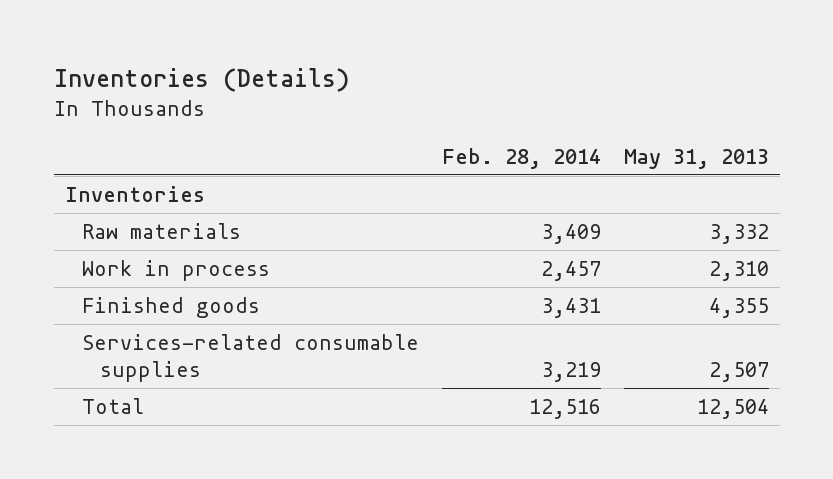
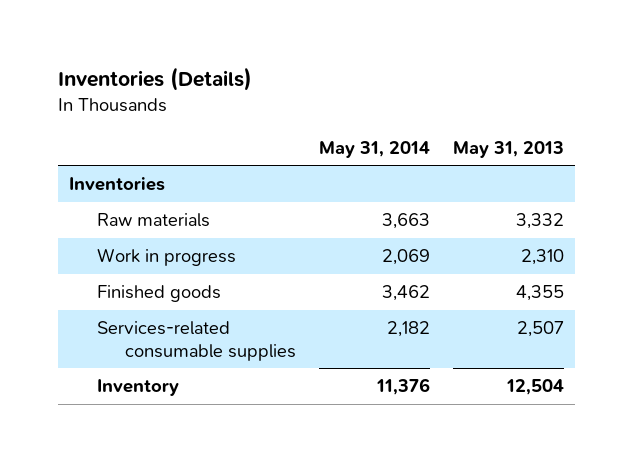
[441,147,601,169] Feb. 28, 2014 -> none
none -> [318,140,430,158] May 31, 2014
[82,259,271,281] Work in process -> [96,248,236,267] Work in progress
[82,397,145,414] Total -> [96,379,179,397] Inventory

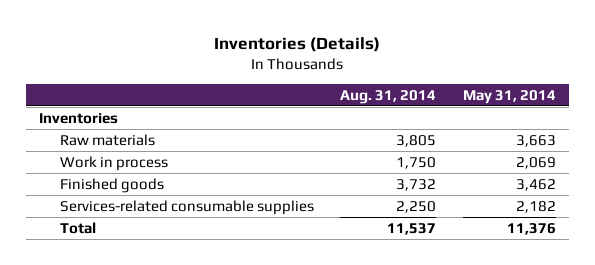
[452,140,564,158] May 31, 2013 -> none
none -> [340,89,437,104] Aug. 31, 2014
[96,248,236,267] Work in progress -> [59,155,168,171] Work in process
[96,379,179,397] Inventory -> [59,221,96,234] Total

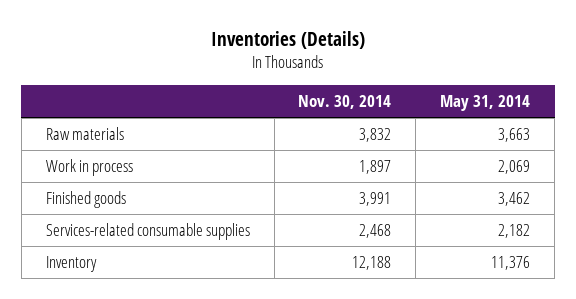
[340,89,437,104] Aug. 31, 2014 -> none
none -> [298,94,392,109] Nov. 30, 2014
[39,112,119,124] Inventories -> none
[59,221,96,234] Total -> [45,255,97,272] Inventory

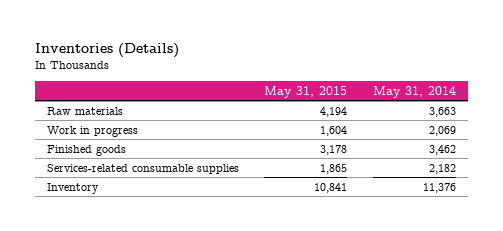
[298,94,392,109] Nov. 30, 2014 -> none
none -> [264,85,348,98] May 31, 2015
[45,158,133,176] Work in process -> [47,125,139,137] Work in progress

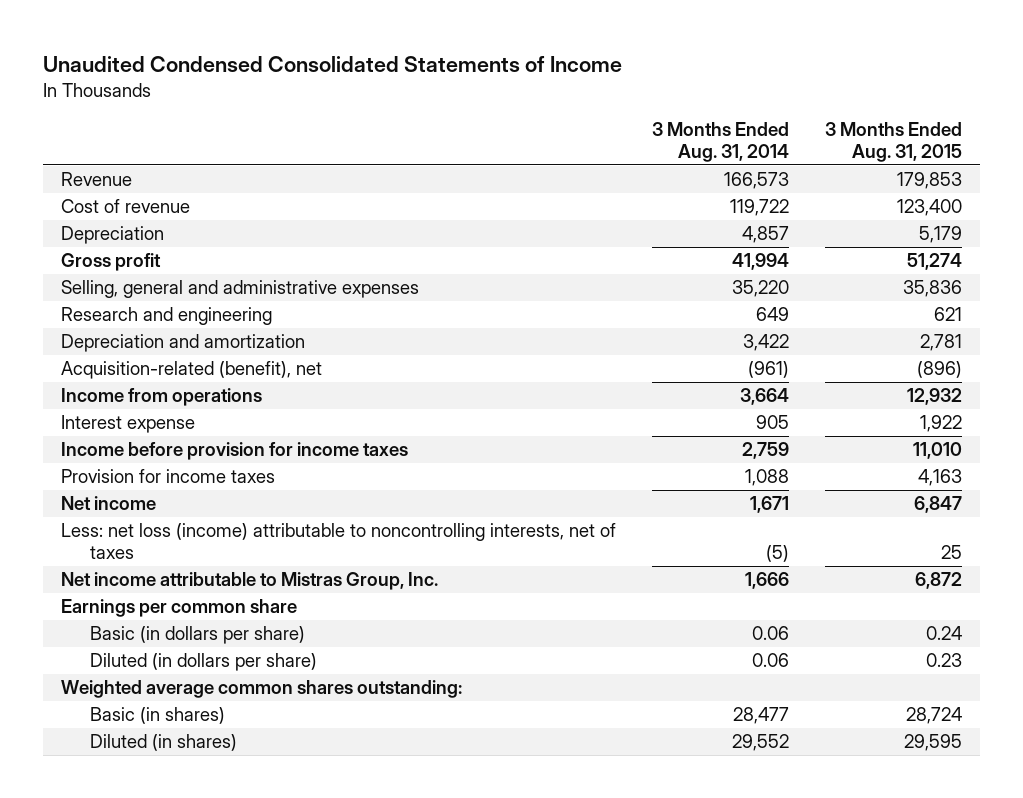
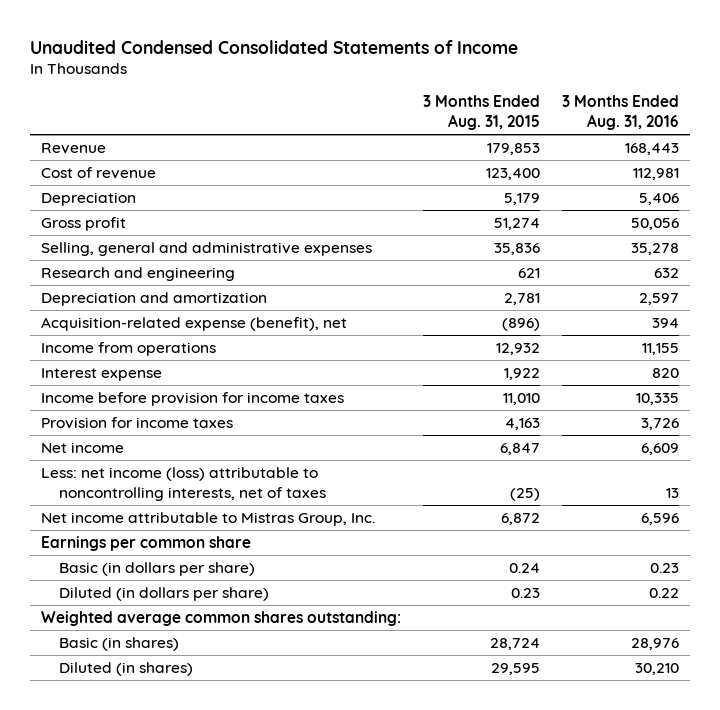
[652,122,790,163] 3 Months Ended Aug. 31, 2014 -> none
none -> [562,95,680,131] 3 Months Ended Aug. 31, 2016
[61,361,323,380] Acquisition-related (benefit), net -> [40,317,347,332] Acquisition-related expense (benefit), net
[61,523,617,559] Less: net loss (income) attributable to noncontrolling interests, net of taxes -> [40,467,327,501] Less: net income (loss) attributable to noncontrolling interests, net of taxes
[941,544,963,559] 25 -> [510,487,541,501] (25)

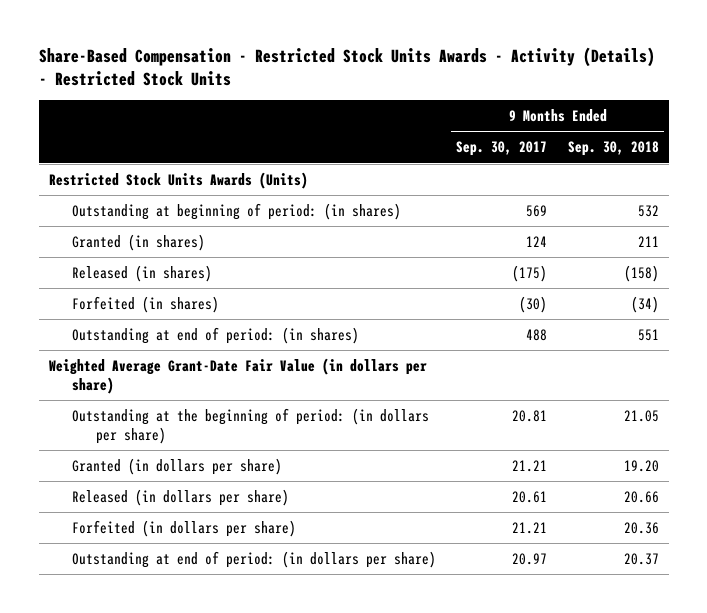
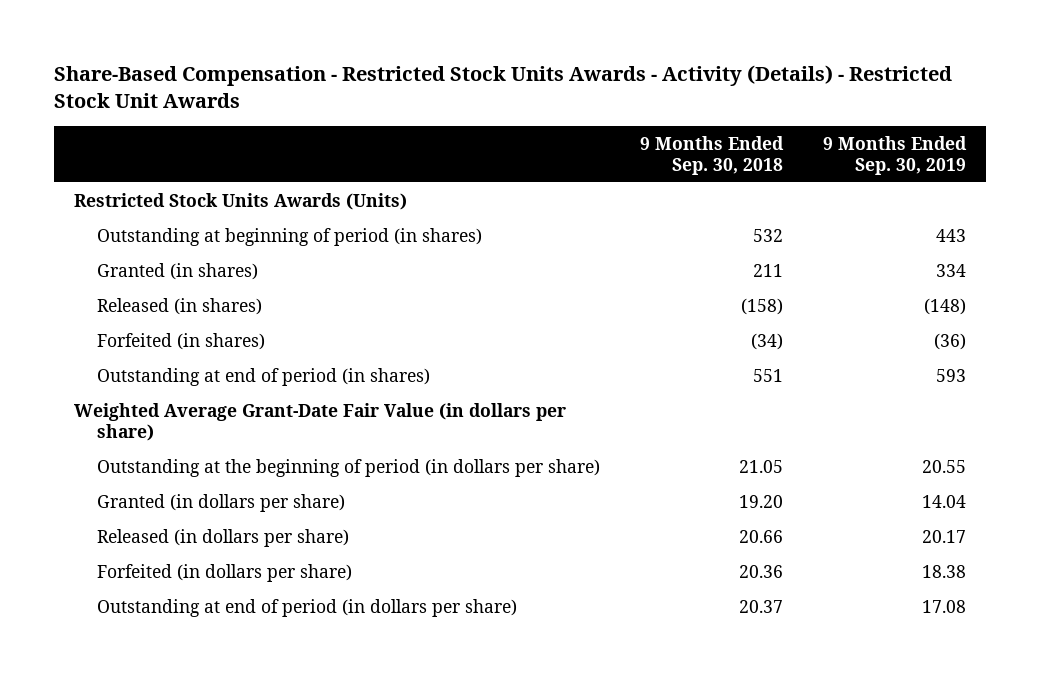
[38,46,655,87] Share-Based Compensation - Restricted Stock Units Awards - Activity (Details) - Restricted Stock Units -> [54,65,953,109] Share-Based Compensation - Restricted Stock Units Awards - Activity (Details) - Restricted Stock Unit Awards
[456,141,548,157] Sep. 30, 2017 -> none
none -> [822,135,967,175] 9 Months Ended Sep. 30, 2019
[72,202,402,220] Outstanding at beginning of period: (in shares) -> [96,227,482,246] Outstanding at beginning of period (in shares)
[72,326,360,344] Outstanding at end of period: (in shares) -> [96,367,430,386] Outstanding at end of period (in shares)
[72,407,430,444] Outstanding at the beginning of period: (in dollars per share) -> [96,458,600,477] Outstanding at the beginning of period (in dollars per share)
[72,550,437,568] Outstanding at end of period: (in dollars per share) -> [96,598,517,617] Outstanding at end of period (in dollars per share)

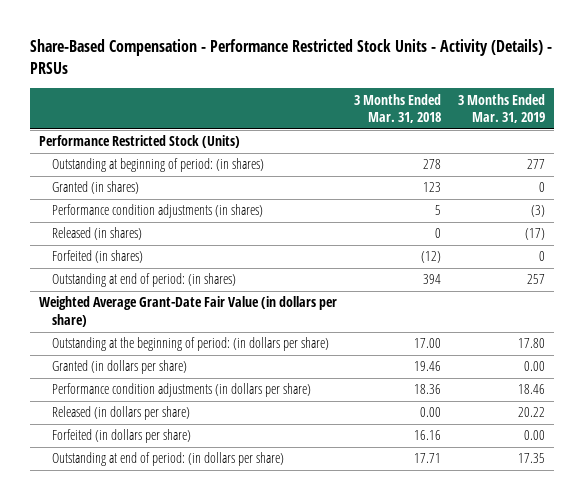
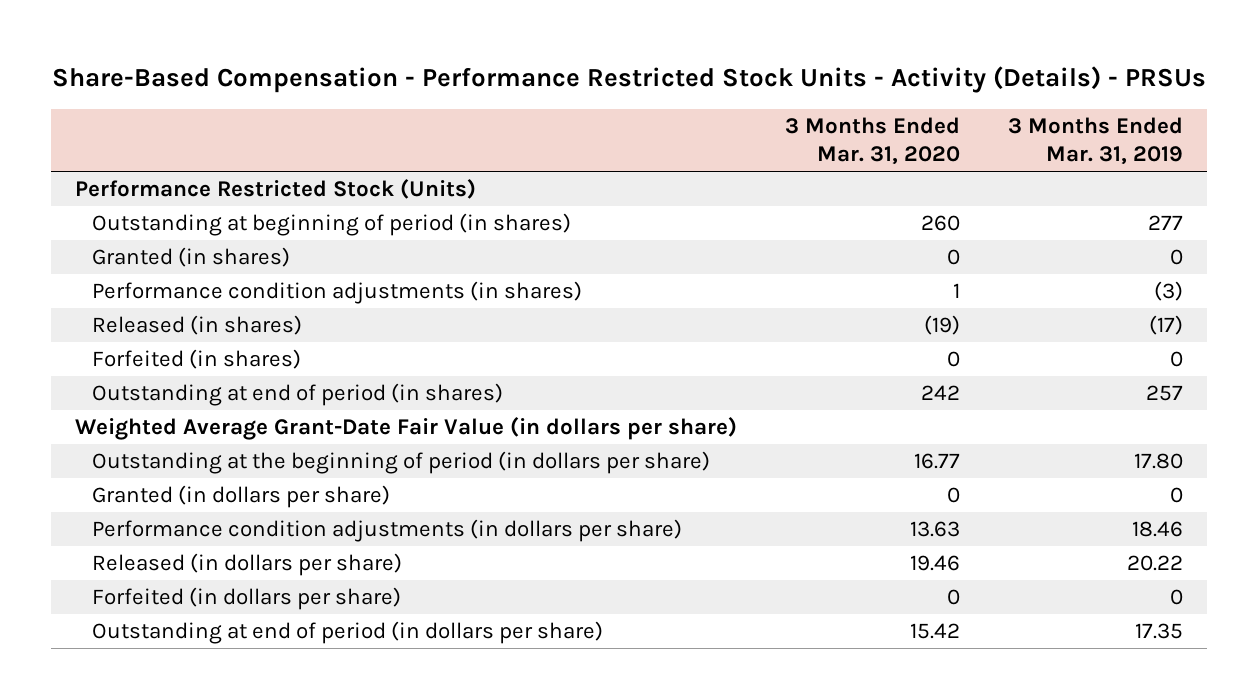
[354,93,442,124] 3 Months Ended Mar. 31, 2018 -> none
none -> [785,117,961,166] 3 Months Ended Mar. 31, 2020
[52,158,265,173] Outstanding at beginning of period: (in shares) -> [91,213,571,237] Outstanding at beginning of period (in shares)
[52,273,237,288] Outstanding at end of period: (in shares) -> [91,383,503,407] Outstanding at end of period (in shares)
[52,337,330,352] Outstanding at the beginning of period: (in dollars per share) -> [91,451,710,475] Outstanding at the beginning of period (in dollars per share)
[524,361,546,372] 0.00 -> [1169,487,1183,504] 0
[524,430,546,441] 0.00 -> [1169,589,1183,606] 0
[52,452,285,467] Outstanding at end of period: (in dollars per share) -> [91,621,603,645] Outstanding at end of period (in dollars per share)

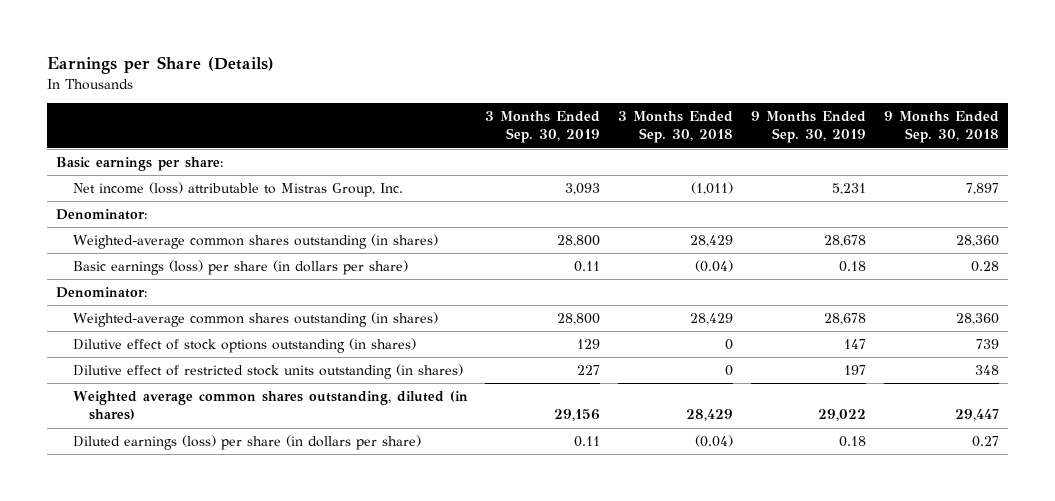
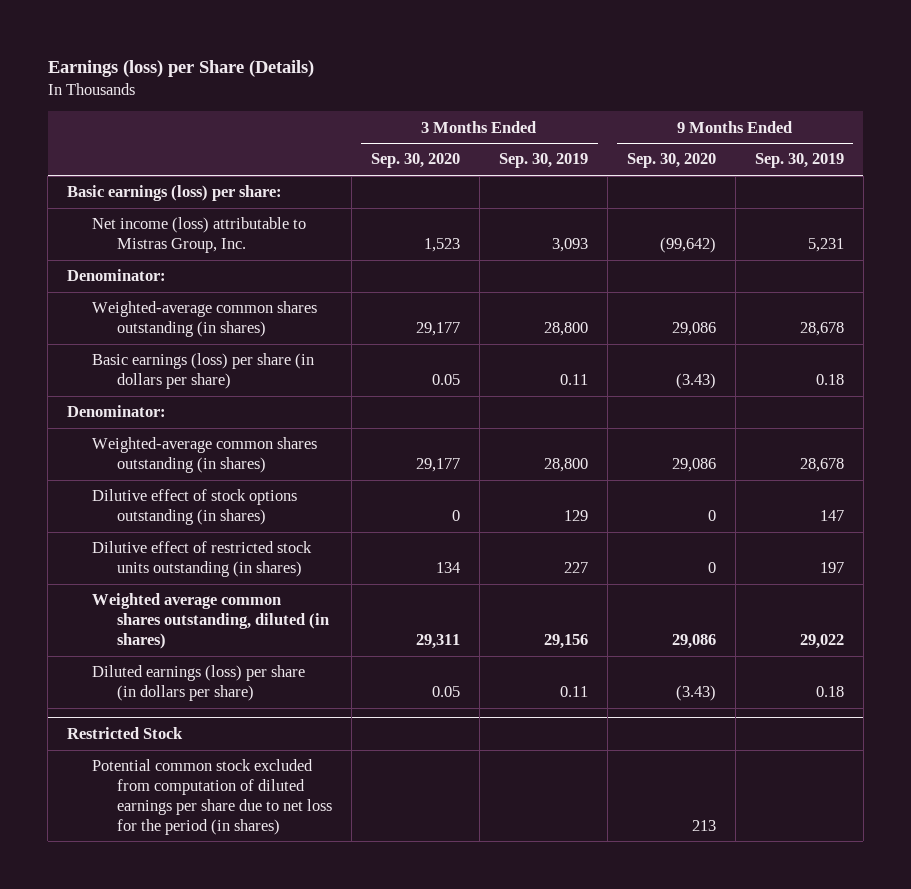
[47,56,275,75] Earnings per Share (Details) -> [47,60,314,78] Earnings (loss) per Share (Details)
[618,110,734,144] 3 Months Ended Sep. 30, 2018 -> none
[884,110,1000,144] 9 Months Ended Sep. 30, 2018 -> none
none -> [371,153,461,169] Sep. 30, 2020
none -> [626,153,716,169] Sep. 30, 2020
[56,157,224,172] Basic earnings per share: -> [67,185,283,202] Basic earnings (loss) per share:
none -> [67,727,184,740] Restricted Stock
none -> [92,759,333,835] Potential common stock excluded from computation of diluted earnings per share due to net loss for the period (in shares)

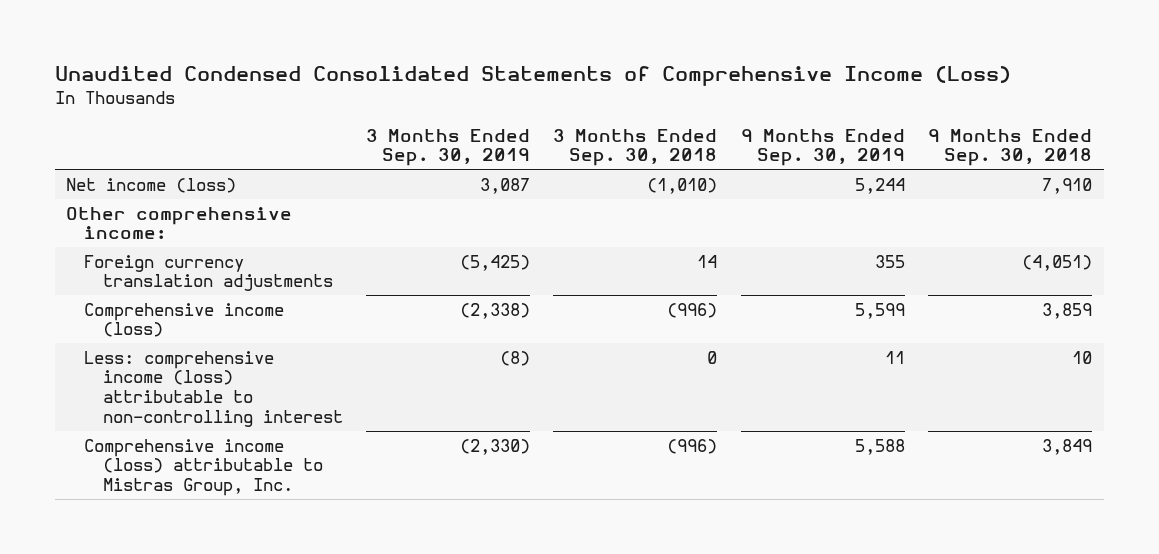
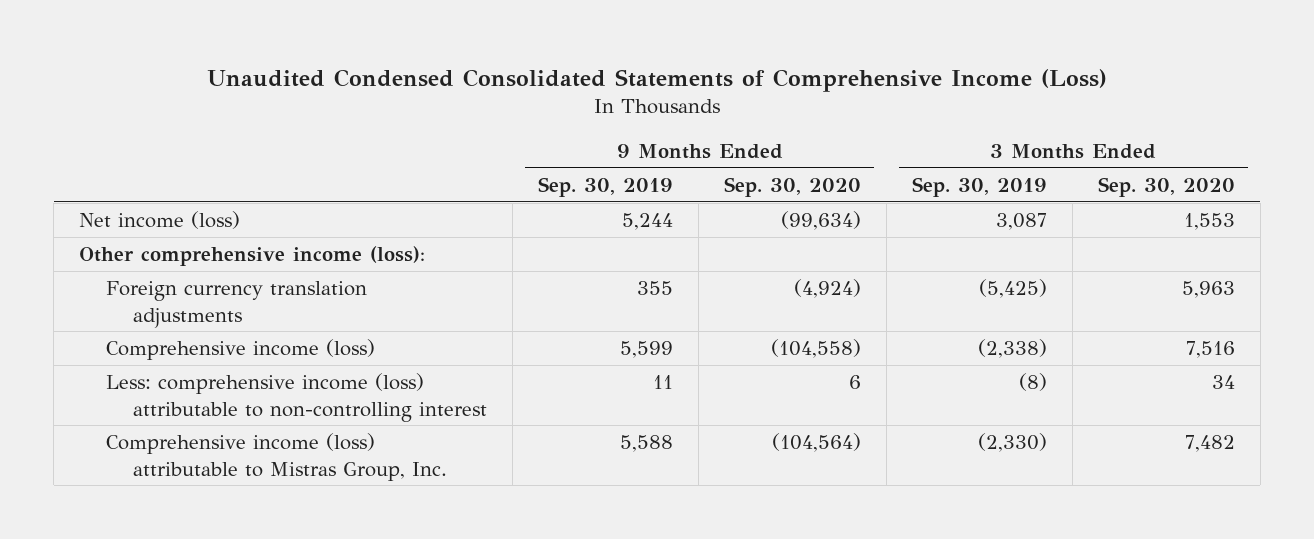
[553,128,718,167] 3 Months Ended Sep. 30, 2018 -> none
[928,128,1093,167] 9 Months Ended Sep. 30, 2018 -> none
none -> [724,176,862,197] Sep. 30, 2020
none -> [1097,176,1235,197] Sep. 30, 2020
[66,206,293,240] Other comprehensive income: -> [79,246,426,267] Other comprehensive income (loss):

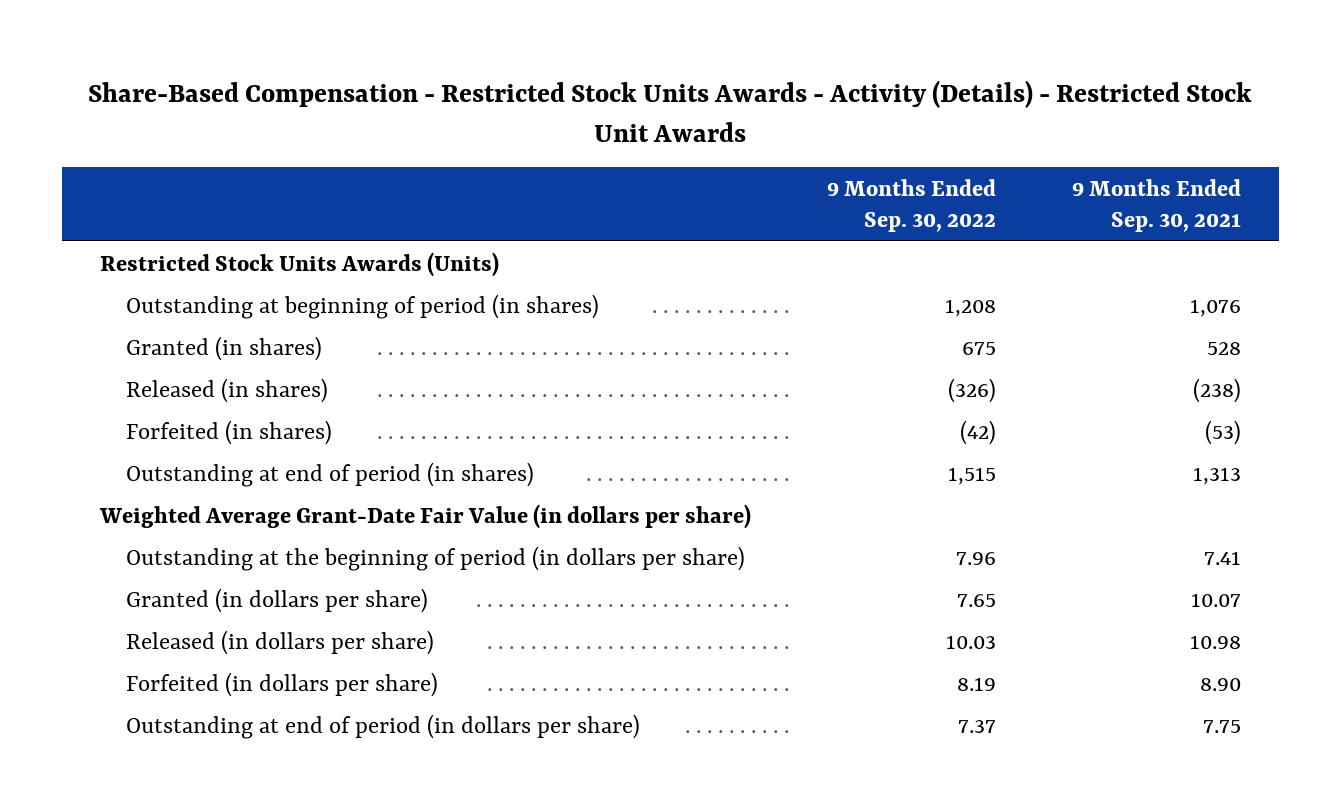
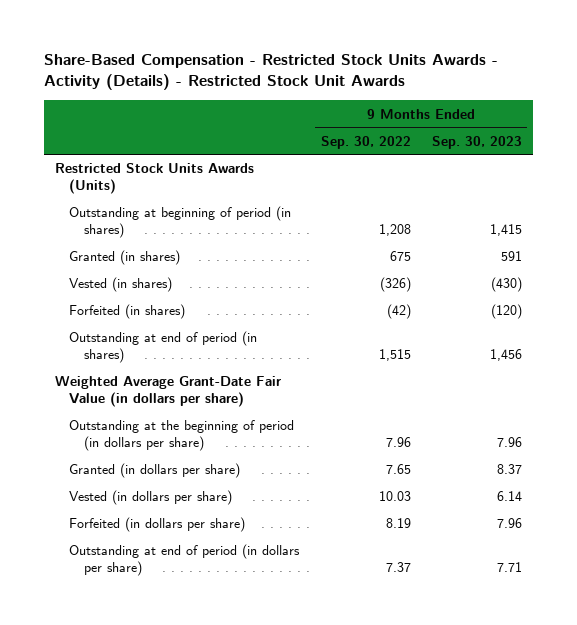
[1071,178,1241,233] 9 Months Ended Sep. 30, 2021 -> none
none -> [432,135,523,149] Sep. 30, 2023
[125,377,328,403] Released (in shares) -> [69,277,173,293] Vested (in shares)
[125,629,434,655] Released (in dollars per share) -> [69,490,233,506] Vested (in dollars per share)

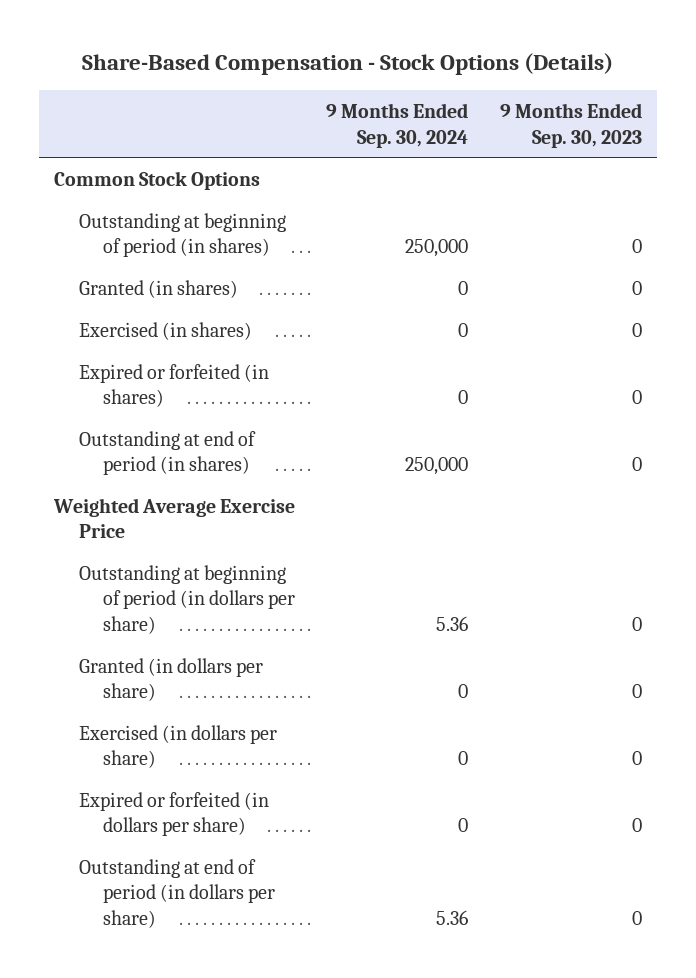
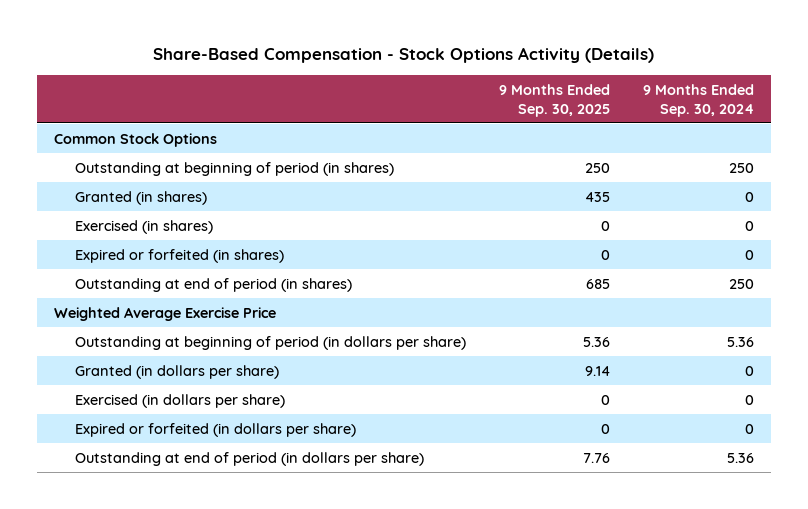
[81,52,613,75] Share-Based Compensation - Stock Options (Details) -> [152,47,654,64] Share-Based Compensation - Stock Options Activity (Details)
[499,102,642,148] 9 Months Ended Sep. 30, 2023 -> none
none -> [499,83,611,117] 9 Months Ended Sep. 30, 2025
[405,239,469,258] 250,000 -> [729,162,755,173] 250
[405,457,469,476] 250,000 -> [729,278,755,289] 250

